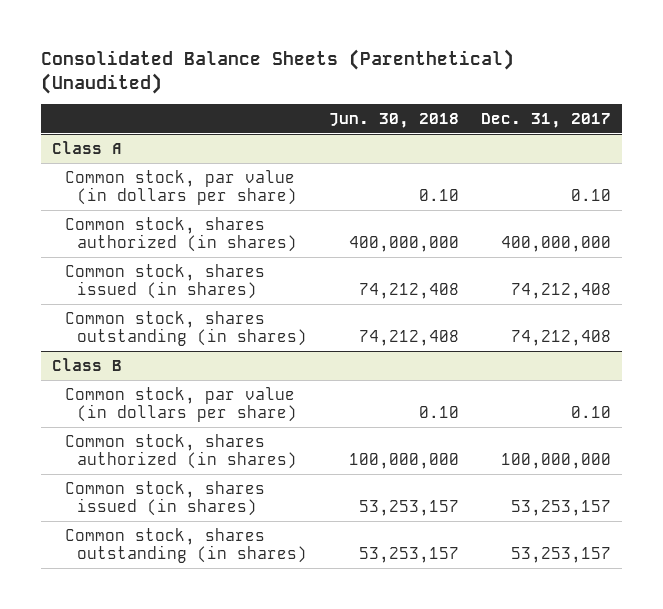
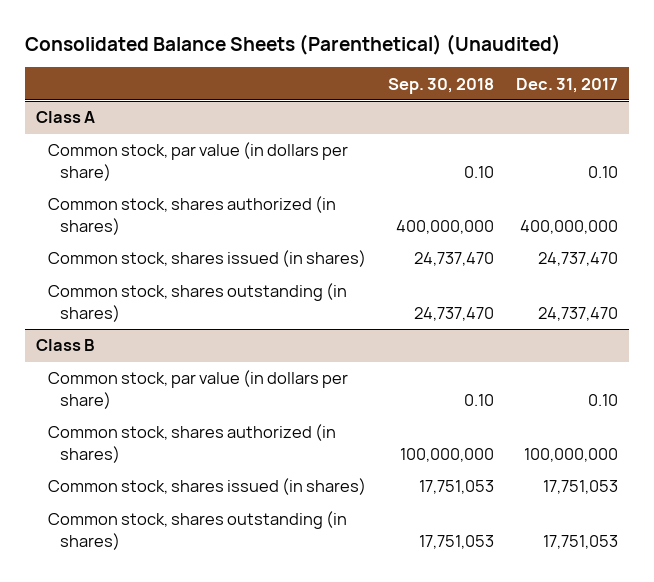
[329,112,460,128] Jun. 30, 2018 -> none
none -> [387,77,494,94] Sep. 30, 2018
[510,283,611,300] 74,212,408 -> [537,252,618,267] 24,737,470
[510,330,611,347] 74,212,408 -> [537,306,618,321] 24,737,470
[510,500,611,517] 53,253,157 -> [542,480,618,495] 17,751,053
[510,547,611,564] 53,253,157 -> [542,534,618,549] 17,751,053

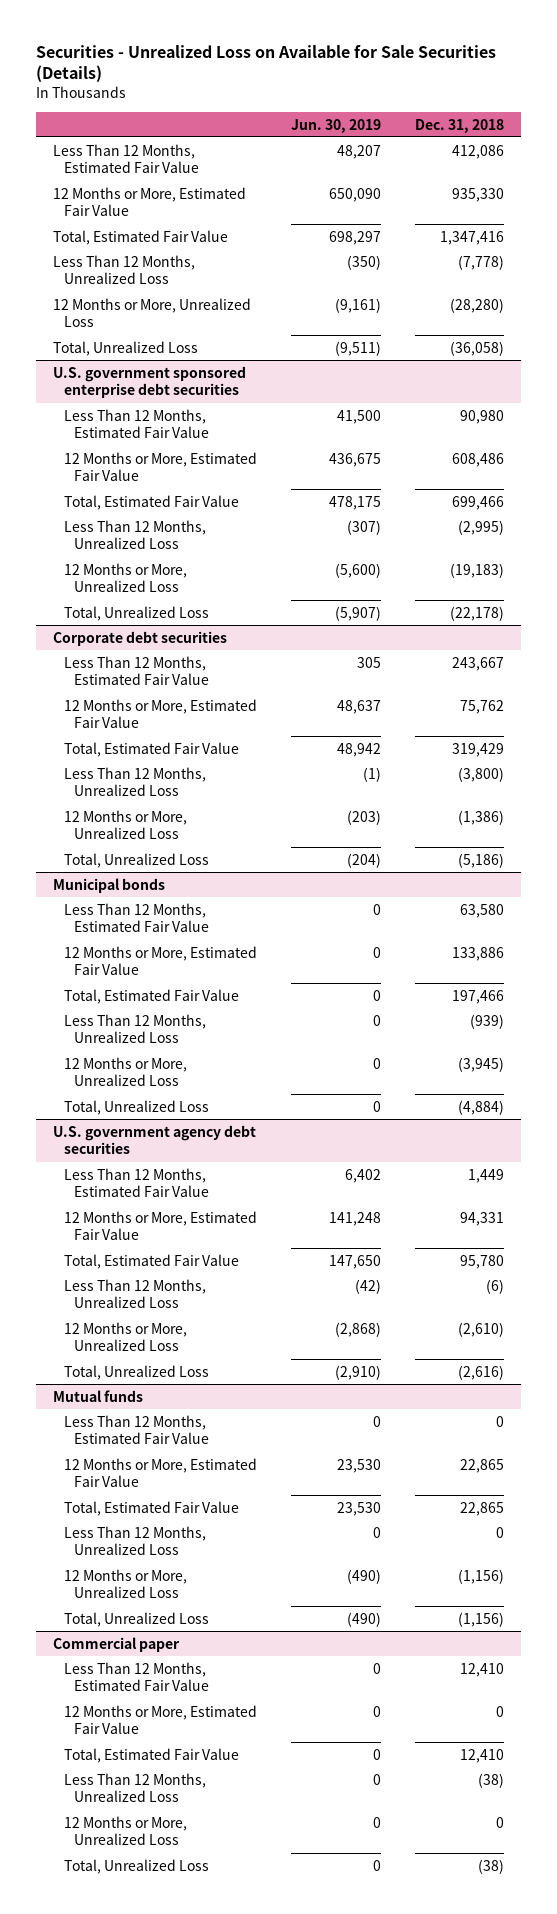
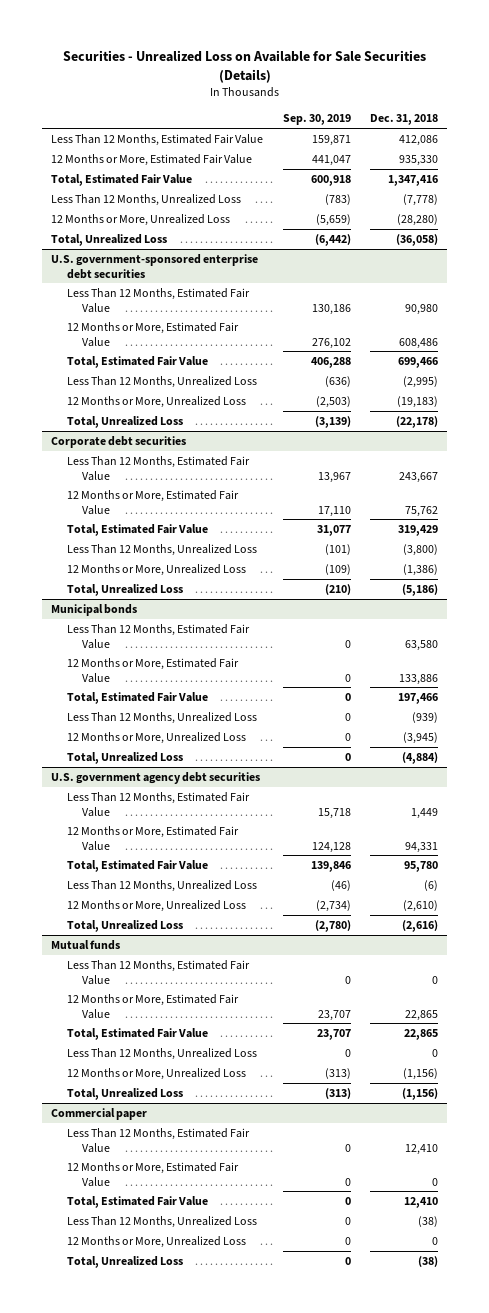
[290,118,381,133] Jun. 30, 2019 -> none
none -> [282,114,351,126] Sep. 30, 2019
[53,365,247,399] U.S. government sponsored enterprise debt securities -> [51,253,259,279] U.S. government-sponsored enterprise debt securities

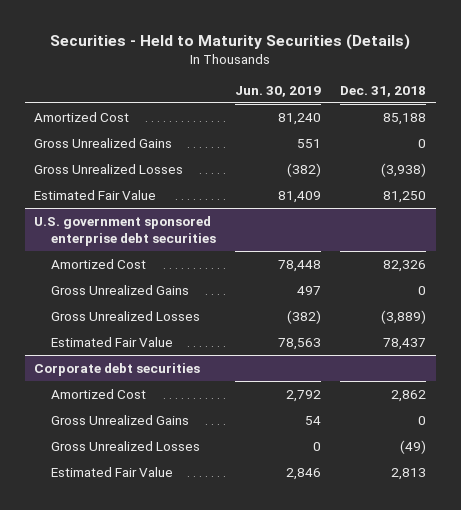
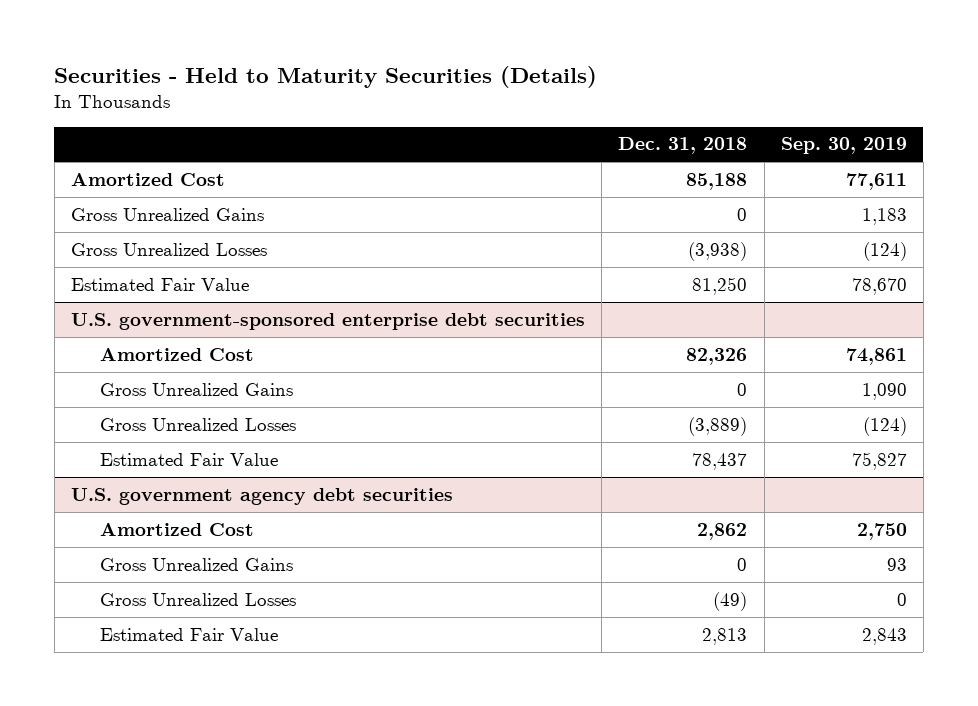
[235,85,322,97] Jun. 30, 2019 -> none
none -> [780,137,907,155] Sep. 30, 2019
[34,215,216,246] U.S. government sponsored enterprise debt securities -> [70,312,585,330] U.S. government-sponsored enterprise debt securities
[34,362,201,376] Corporate debt securities -> none
none -> [70,487,453,505] U.S. government agency debt securities

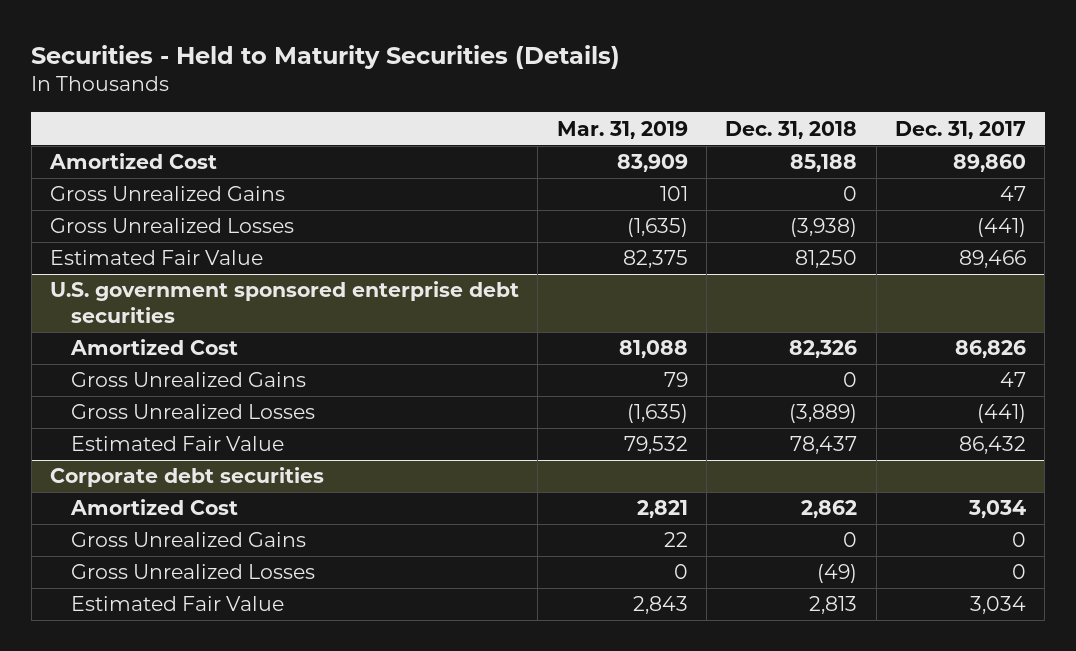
[780,137,907,155] Sep. 30, 2019 -> none
none -> [556,120,688,139] Mar. 31, 2019
none -> [894,120,1026,139] Dec. 31, 2017
[70,312,585,330] U.S. government-sponsored enterprise debt securities -> [50,281,520,324] U.S. government sponsored enterprise debt securities
[70,487,453,505] U.S. government agency debt securities -> none
none -> [50,467,325,488] Corporate debt securities

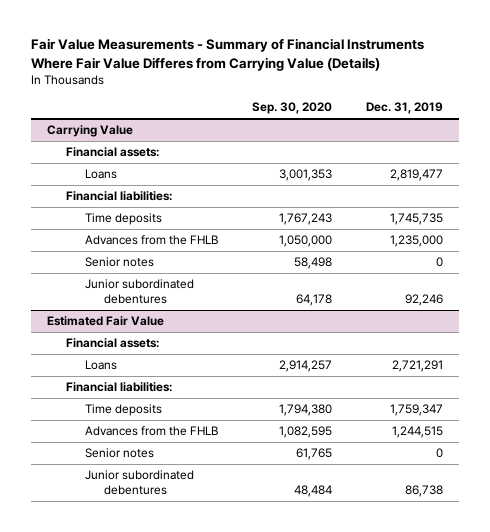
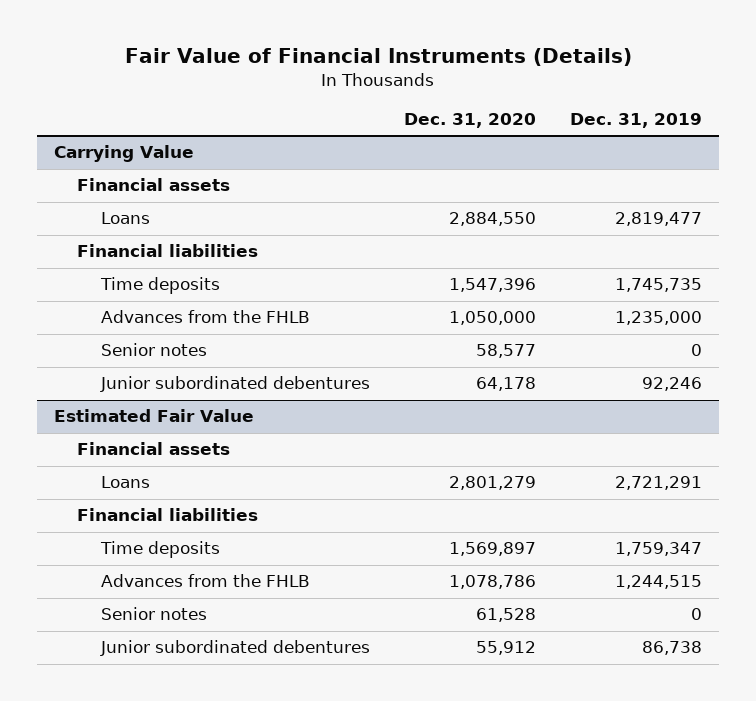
[30,38,424,71] Fair Value Measurements - Summary of Financial Instruments Where Fair Value Differes from Carrying Value (Details) -> [124,47,632,66] Fair Value of Financial Instruments (Details)
[251,102,332,115] Sep. 30, 2020 -> none
none -> [403,113,536,129] Dec. 31, 2020
[66,147,160,158] Financial assets: -> [77,178,231,192] Financial assets
[66,191,173,202] Financial liabilities: -> [77,244,259,258] Financial liabilities
[66,338,160,349] Financial assets: -> [77,442,231,456] Financial assets
[66,382,173,393] Financial liabilities: -> [77,508,259,522] Financial liabilities

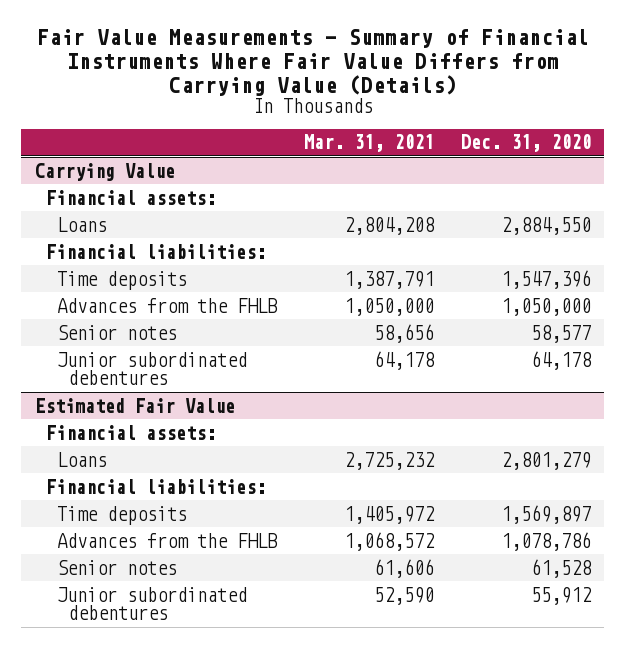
[124,47,632,66] Fair Value of Financial Instruments (Details) -> [36,29,589,96] Fair Value Measurements - Summary of Financial Instruments Where Fair Value Differs from Carrying Value (Details)
[569,113,702,129] Dec. 31, 2019 -> none
none -> [303,134,434,153] Mar. 31, 2021
[77,178,231,192] Financial assets -> [45,189,216,205] Financial assets:
[77,244,259,258] Financial liabilities -> [45,243,266,259] Financial liabilities:
[77,442,231,456] Financial assets -> [45,424,216,440] Financial assets:
[77,508,259,522] Financial liabilities -> [45,478,266,494] Financial liabilities:

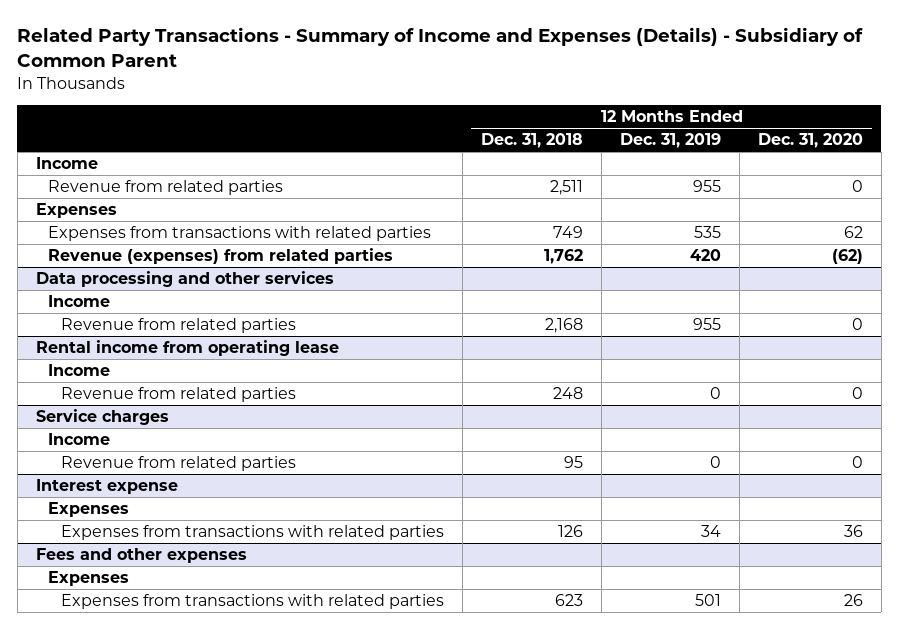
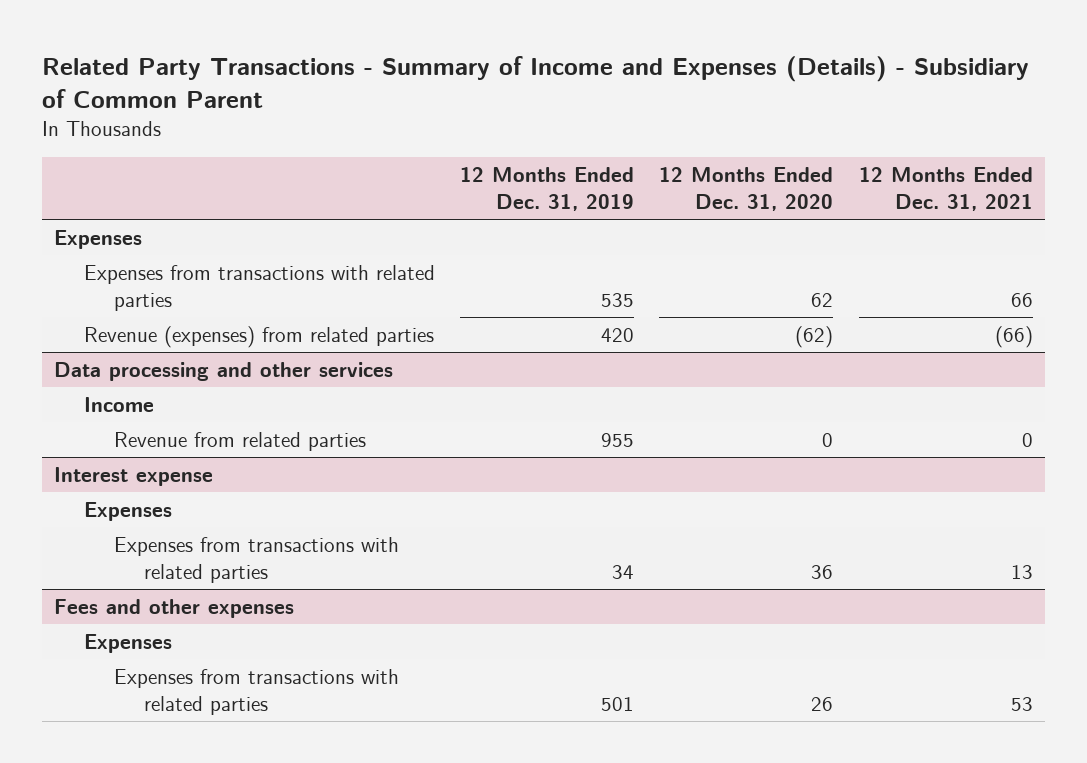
[480,133,583,149] Dec. 31, 2018 -> none
none -> [858,167,1033,212] 12 Months Ended Dec. 31, 2021
[35,157,98,170] Income -> none
[48,180,284,196] Revenue from related parties -> none
[35,340,339,357] Rental income from operating lease -> none
[48,364,111,377] Income -> none
[60,387,296,403] Revenue from related parties -> none
[35,409,169,426] Service charges -> none
[48,433,111,446] Income -> none
[60,456,296,472] Revenue from related parties -> none

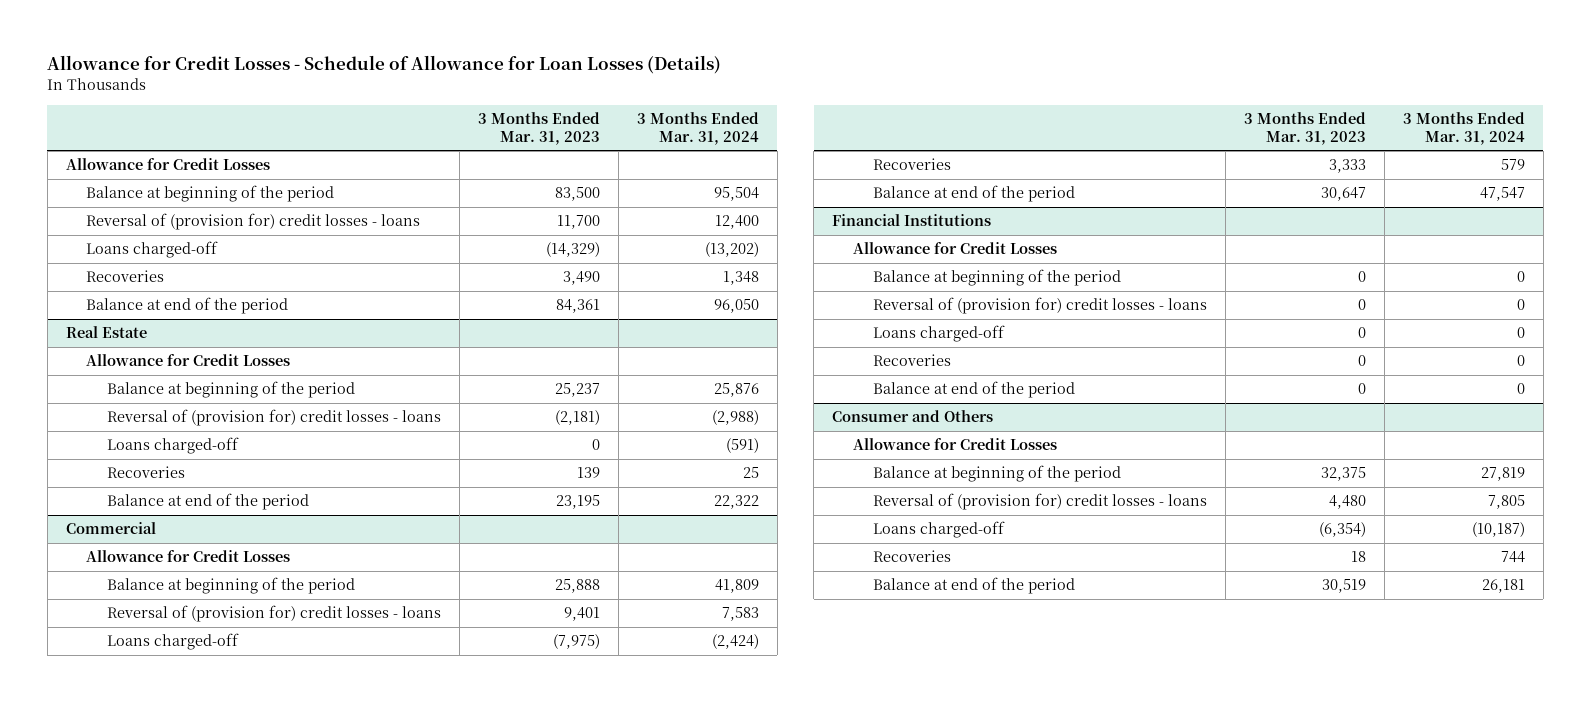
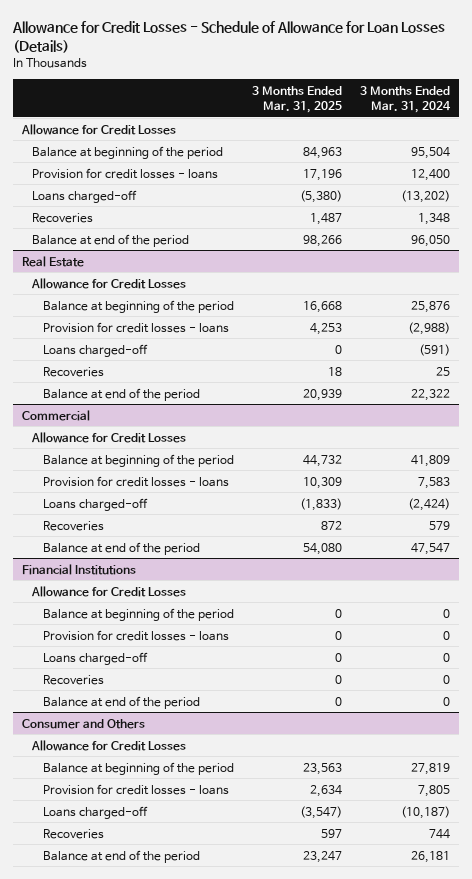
[477,111,600,145] 3 Months Ended Mar. 31, 2023 -> none
none -> [252,85,343,113] 3 Months Ended Mar. 31, 2025
[86,213,421,231] Reversal of (provision for) credit losses - loans -> [32,167,219,179] Provision for credit losses - loans
[106,409,441,427] Reversal of (provision for) credit losses - loans -> [43,321,230,333] Provision for credit losses - loans
[106,605,441,623] Reversal of (provision for) credit losses - loans -> [43,475,230,487] Provision for credit losses - loans
[873,297,1208,315] Reversal of (provision for) credit losses - loans -> [43,629,230,641] Provision for credit losses - loans
[873,493,1208,511] Reversal of (provision for) credit losses - loans -> [43,783,230,795] Provision for credit losses - loans

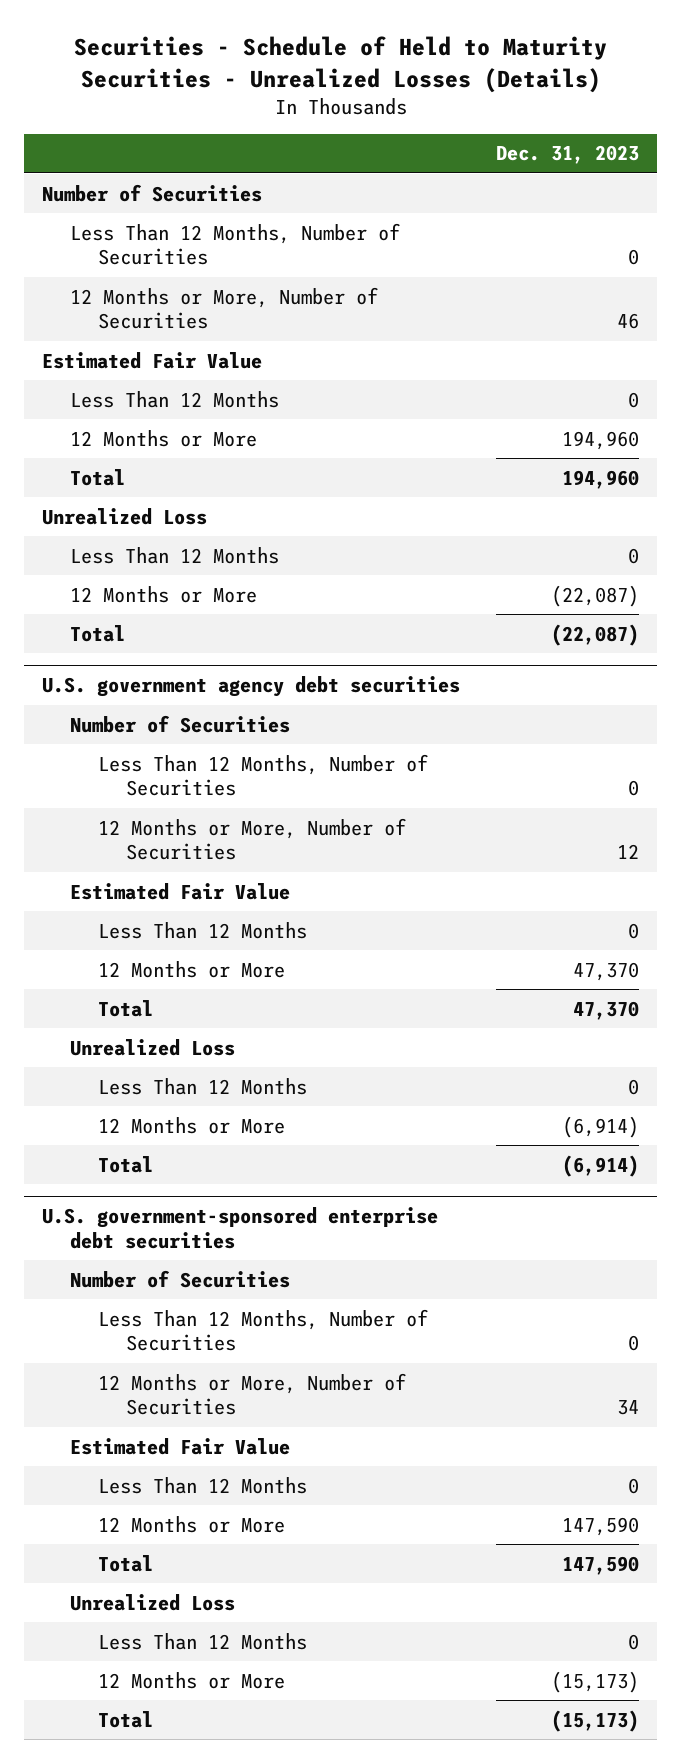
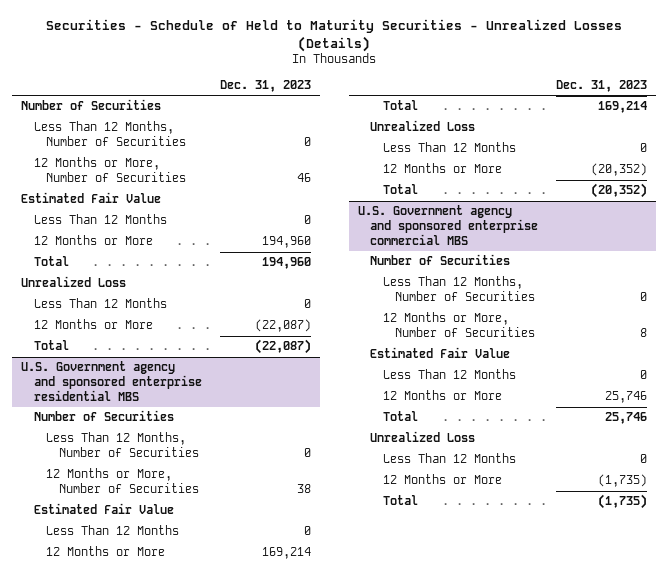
[42,675,461,697] U.S. government agency debt securities -> none
none -> [21,361,202,402] U.S. Government agency and sponsored enterprise residential MBS
[617,844,640,860] 12 -> [296,484,311,494] 38
[573,961,640,981] 47,370 -> [261,547,311,560] 169,214
[573,1000,640,1020] 47,370 -> [598,101,648,114] 169,214
[42,1206,439,1249] U.S. government-sponsored enterprise debt securities -> none
[562,1115,640,1138] (6,914) -> [591,163,648,177] (20,352)
[562,1154,640,1177] (6,914) -> [591,183,648,199] (20,352)
none -> [357,205,539,246] U.S. Government agency and sponsored enterprise commercial MBS
[617,1400,640,1416] 34 -> [640,328,648,338] 8
[562,1516,640,1536] 147,590 -> [605,391,648,404] 25,746
[562,1555,640,1575] 147,590 -> [605,412,648,425] 25,746
[551,1670,640,1693] (15,173) -> [598,474,648,488] (1,735)
[551,1709,640,1732] (15,173) -> [598,494,648,510] (1,735)

